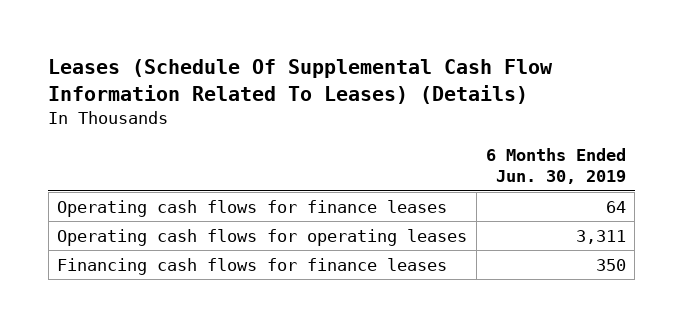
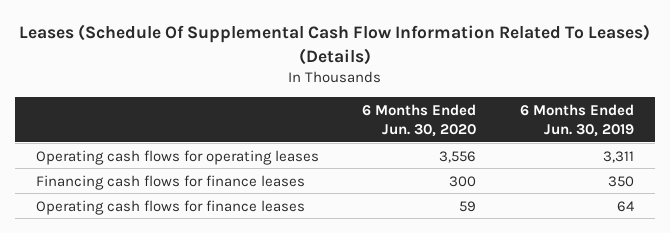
none -> [362,103,477,137] 6 Months Ended Jun. 30, 2020
[57,199,448,217] Operating cash flows for finance leases -> [36,199,306,215] Operating cash flows for finance leases

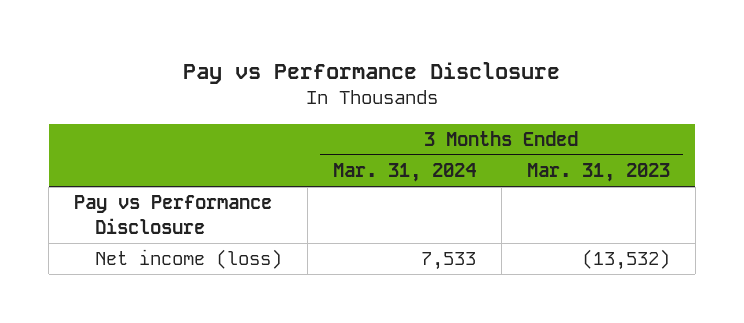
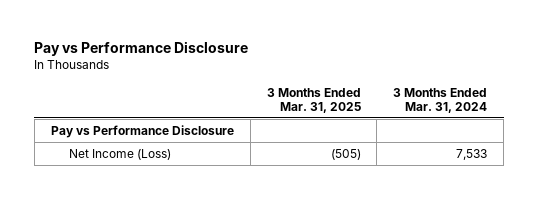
[526,163,670,183] Mar. 31, 2023 -> none
none -> [266,87,361,113] 3 Months Ended Mar. 31, 2025
[94,249,282,270] Net income (loss) -> [68,149,171,161] Net Income (Loss)

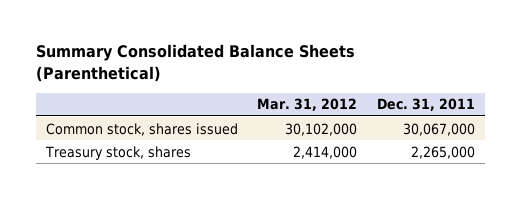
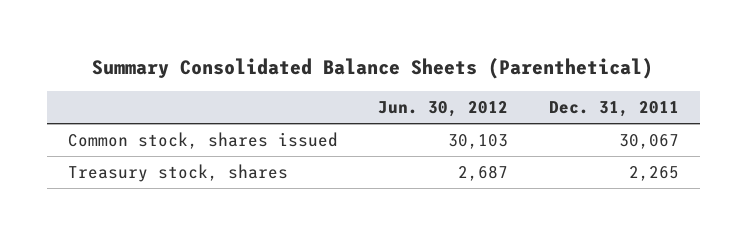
[257,98,358,112] Mar. 31, 2012 -> none
none -> [378,101,509,118] Jun. 30, 2012
[402,122,475,136] 30,067,000 -> [619,134,680,150] 30,067
[410,145,475,159] 2,265,000 -> [629,166,680,182] 2,265

